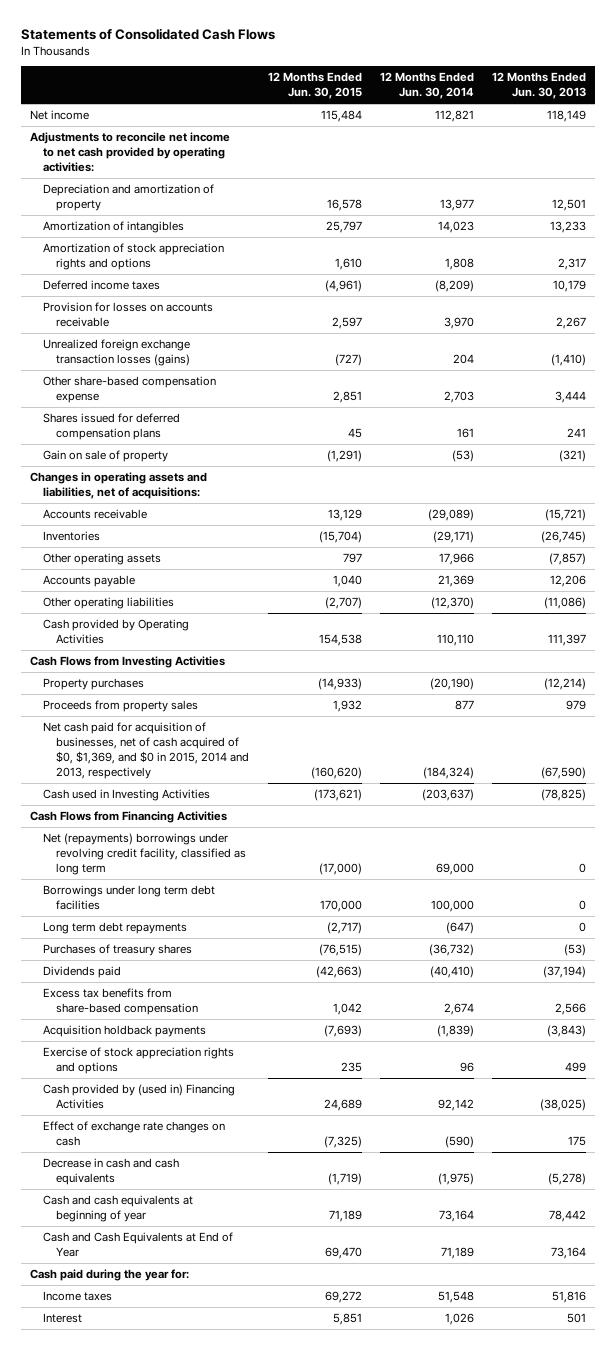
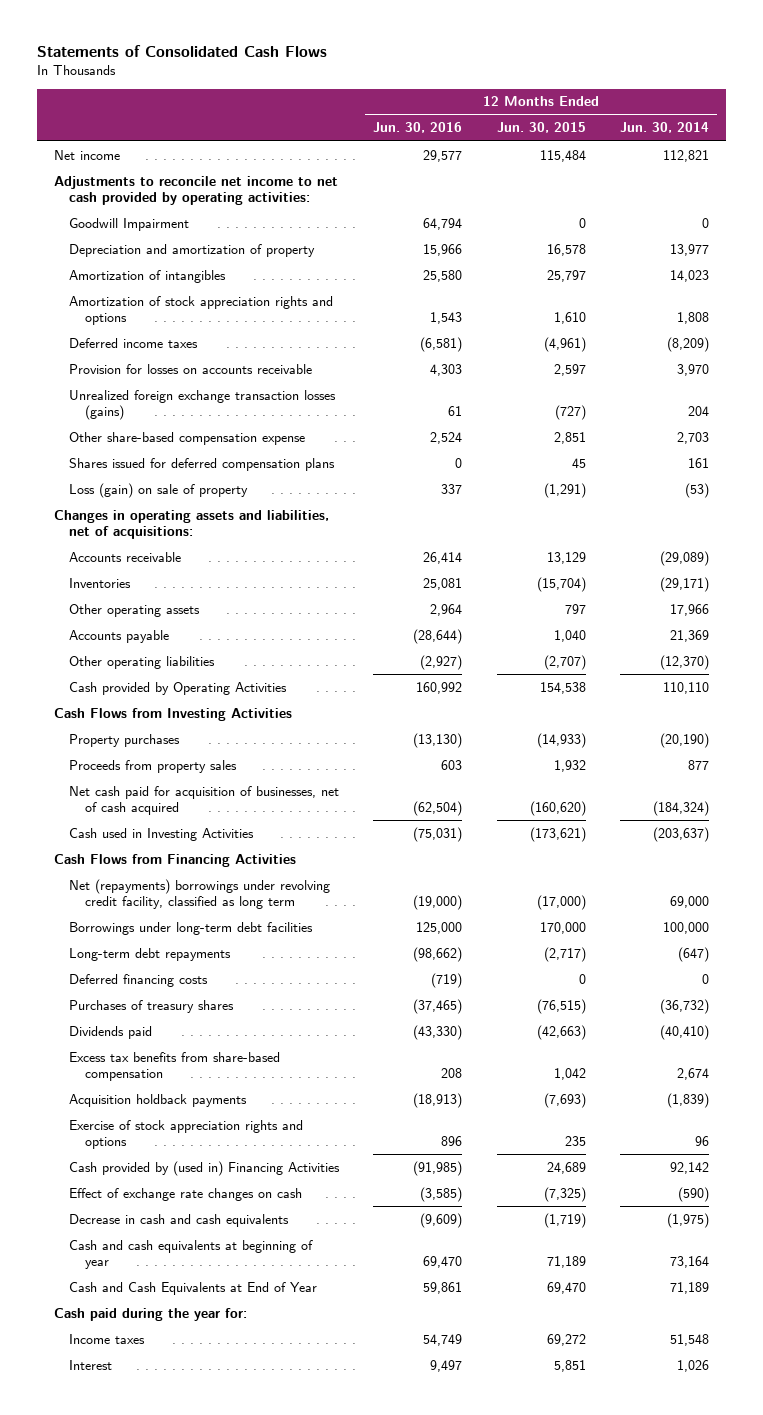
[492,72,587,100] 12 Months Ended Jun. 30, 2013 -> none
none -> [373,122,463,134] Jun. 30, 2016
none -> [69,217,190,231] Goodwill Impairment
[43,450,169,463] Gain on sale of property -> [69,482,249,498] Loss (gain) on sale of property
[43,722,250,779] Net cash paid for acquisition of businesses, net of cash acquired of $0, $1,369, and $0 in 2015, 2014 and 2013, respectively -> [69,785,340,815] Net cash paid for acquisition of businesses, net of cash acquired
[43,885,216,911] Borrowings under long term debt facilities -> [69,921,314,935] Borrowings under long-term debt facilities
[43,922,188,935] Long term debt repayments -> [69,947,232,961] Long-term debt repayments
none -> [69,973,209,987] Deferred financing costs

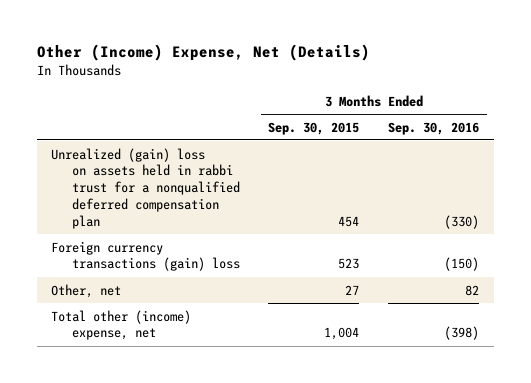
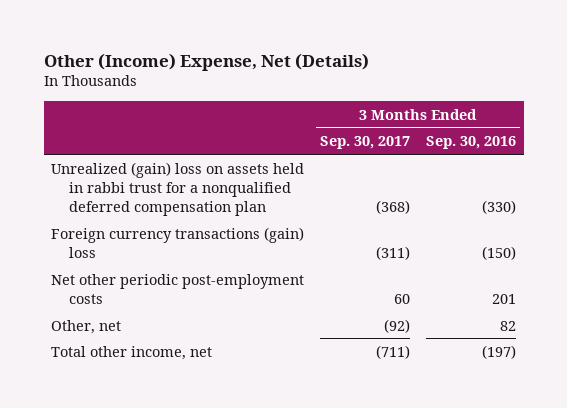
[268,121,360,135] Sep. 30, 2015 -> none
none -> [320,136,411,150] Sep. 30, 2017
none -> [51,273,305,304] Net other periodic post-employment costs
[51,309,192,341] Total other (income) expense, net -> [51,345,213,360] Total other income, net
[444,326,480,341] (398) -> [481,344,516,359] (197)

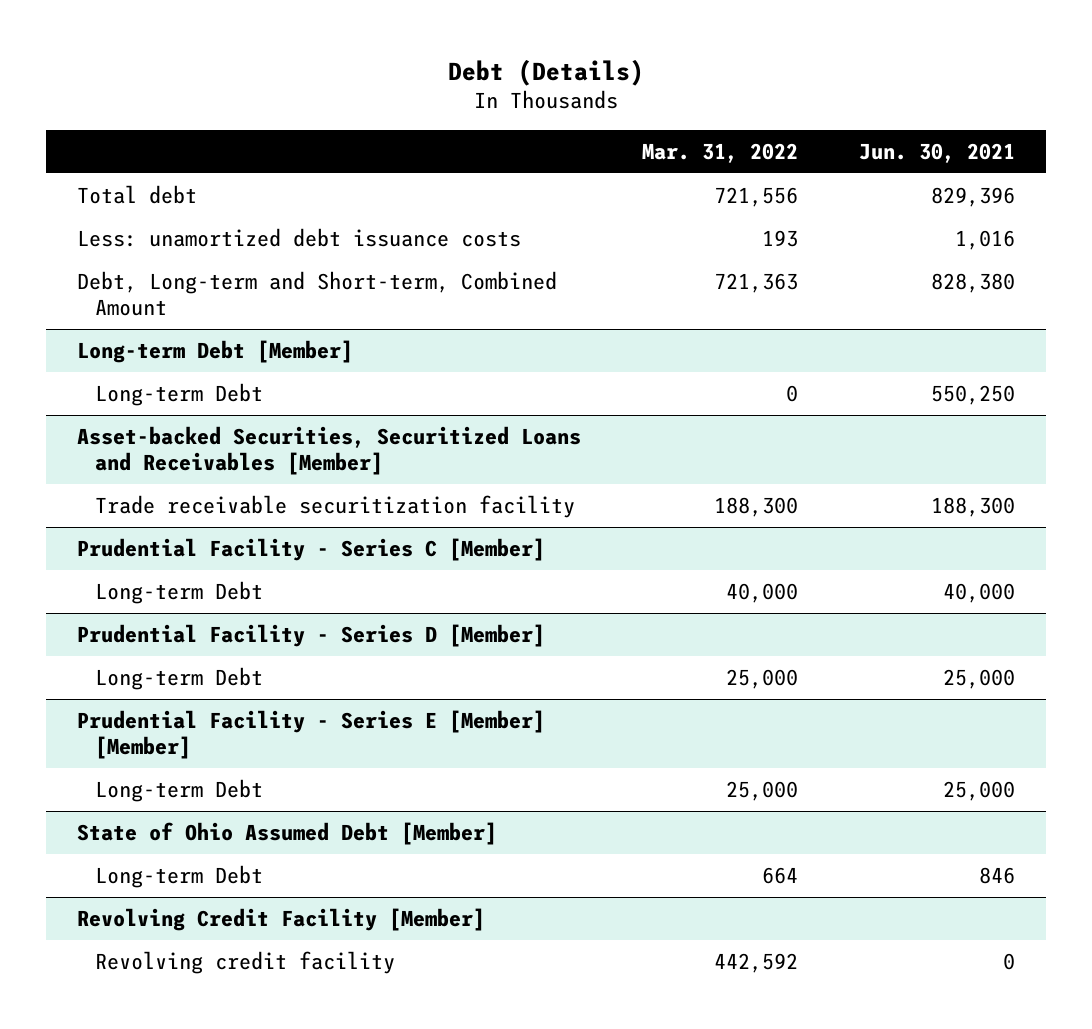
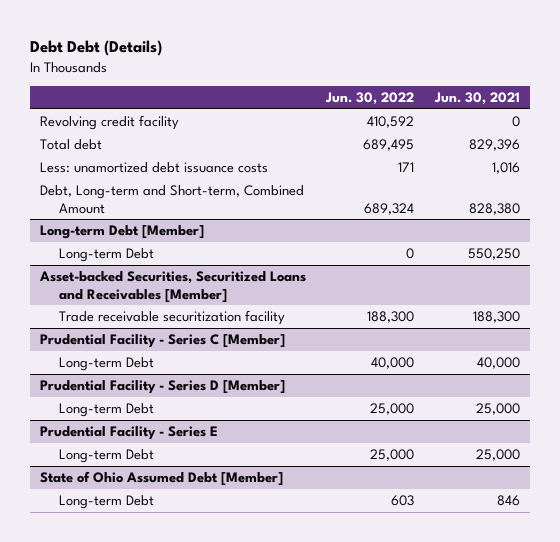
[447,58,644,86] Debt (Details) -> [29,40,162,57] Debt Debt (Details)
[641,142,798,163] Mar. 31, 2022 -> none
none -> [325,92,415,106] Jun. 30, 2022
none -> [39,115,179,131] Revolving credit facility
[76,709,545,759] Prudential Facility - Series E [Member] [Member] -> [39,426,218,441] Prudential Facility - Series E
[76,907,485,931] Revolving Credit Facility [Member] -> none
[95,950,396,974] Revolving credit facility -> none

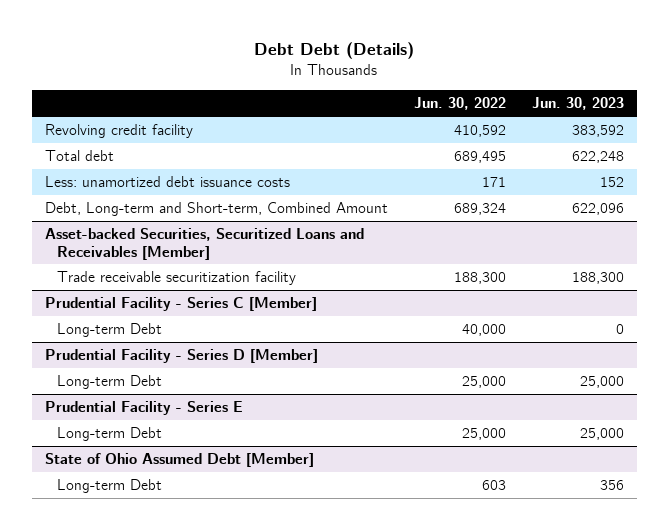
[433,92,520,106] Jun. 30, 2021 -> none
none -> [531,97,624,111] Jun. 30, 2023
[39,225,204,240] Long-term Debt [Member] -> none
[58,248,154,263] Long-term Debt -> none

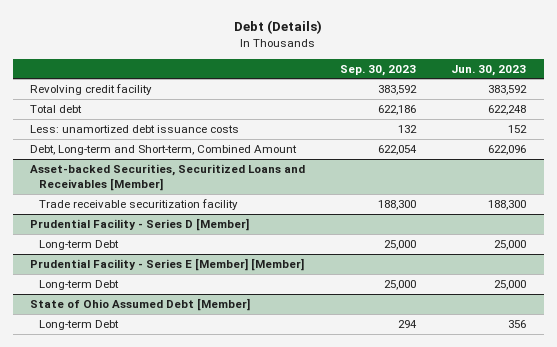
[254,42,415,60] Debt Debt (Details) -> [234,20,323,35] Debt (Details)
[413,97,506,111] Jun. 30, 2022 -> none
none -> [340,64,417,76] Sep. 30, 2023
[44,297,317,312] Prudential Facility - Series C [Member] -> none
[56,323,162,338] Long-term Debt -> none
[44,401,243,416] Prudential Facility - Series E -> [30,257,305,271] Prudential Facility - Series E [Member] [Member]

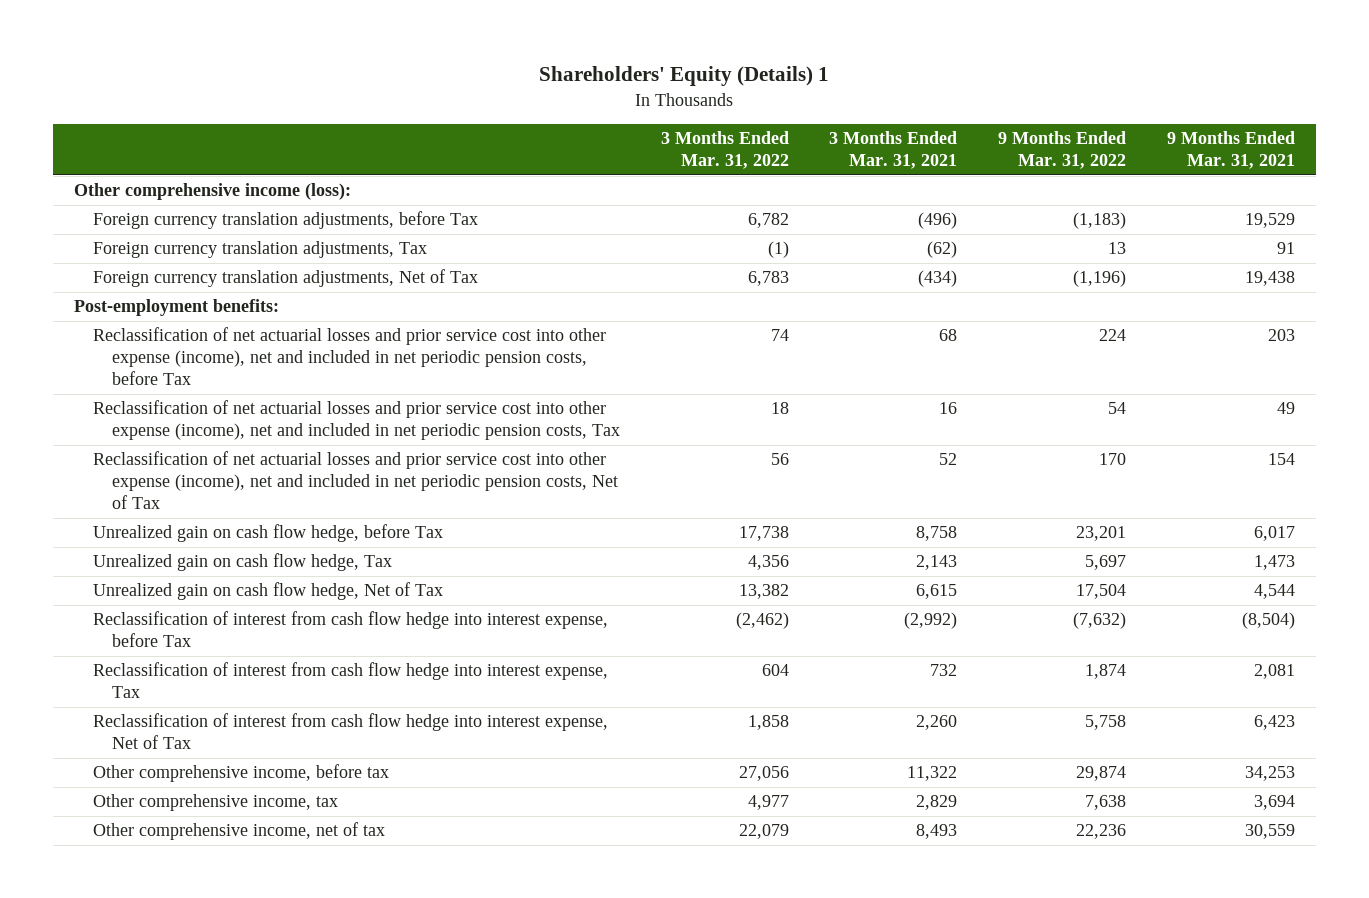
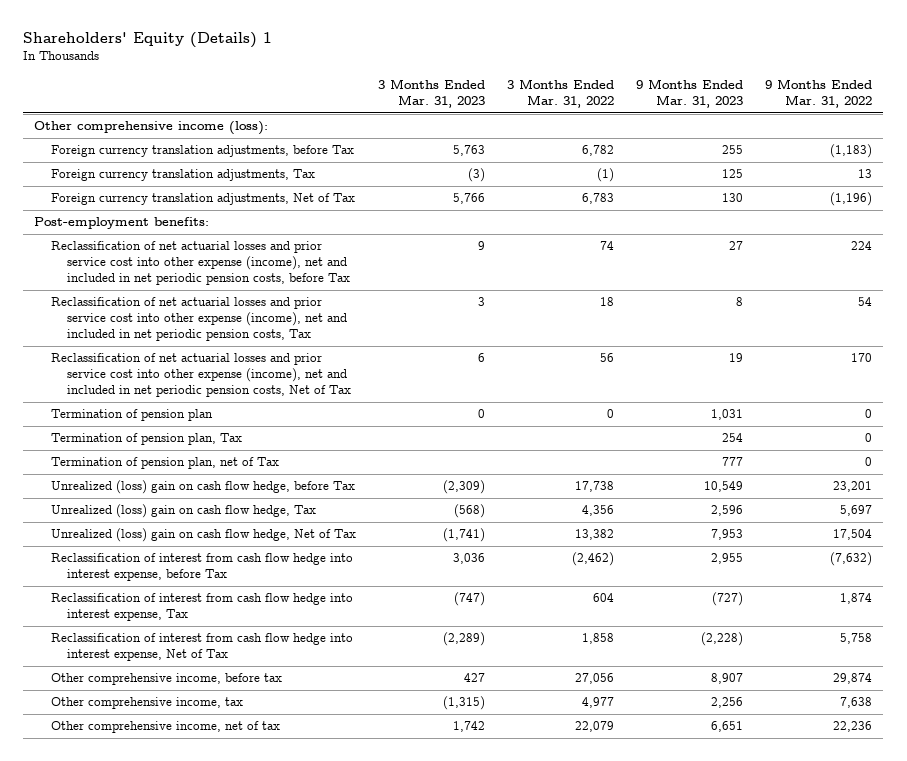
[829,131,958,170] 3 Months Ended Mar. 31, 2021 -> none
[1167,131,1296,170] 9 Months Ended Mar. 31, 2021 -> none
none -> [377,79,485,109] 3 Months Ended Mar. 31, 2023
none -> [635,79,743,109] 9 Months Ended Mar. 31, 2023
none -> [50,409,213,422] Termination of pension plan
none -> [50,433,242,446] Termination of pension plan, Tax
none -> [50,457,279,470] Termination of pension plan, net of Tax
[92,524,443,543] Unrealized gain on cash flow hedge, before Tax -> [50,480,355,495] Unrealized (loss) gain on cash flow hedge, before Tax
[92,553,392,572] Unrealized gain on cash flow hedge, Tax -> [50,504,316,519] Unrealized (loss) gain on cash flow hedge, Tax
[92,582,443,601] Unrealized gain on cash flow hedge, Net of Tax -> [50,528,356,543] Unrealized (loss) gain on cash flow hedge, Net of Tax

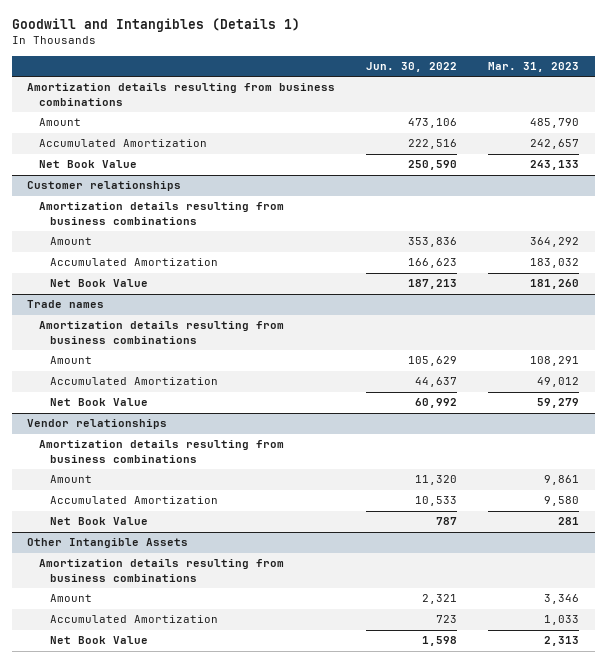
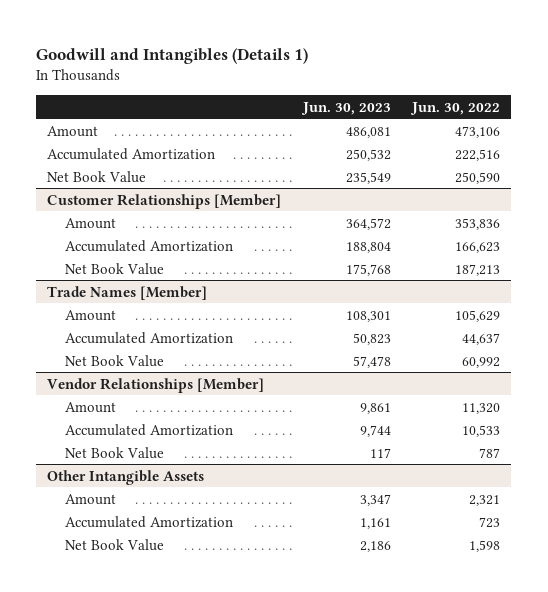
[488,62,580,73] Mar. 31, 2023 -> none
none -> [300,101,391,115] Jun. 30, 2023
[27,83,336,106] Amortization details resulting from business combinations -> none
[38,202,284,225] Amortization details resulting from business combinations -> none
[27,181,182,192] Customer relationships -> [47,193,282,209] Customer Relationships [Member]
[38,321,284,344] Amortization details resulting from business combinations -> none
[27,300,105,309] Trade names -> [47,285,208,300] Trade Names [Member]
[38,440,284,463] Amortization details resulting from business combinations -> none
[27,419,168,430] Vendor relationships -> [47,377,265,393] Vendor Relationships [Member]
[38,559,284,582] Amortization details resulting from business combinations -> none

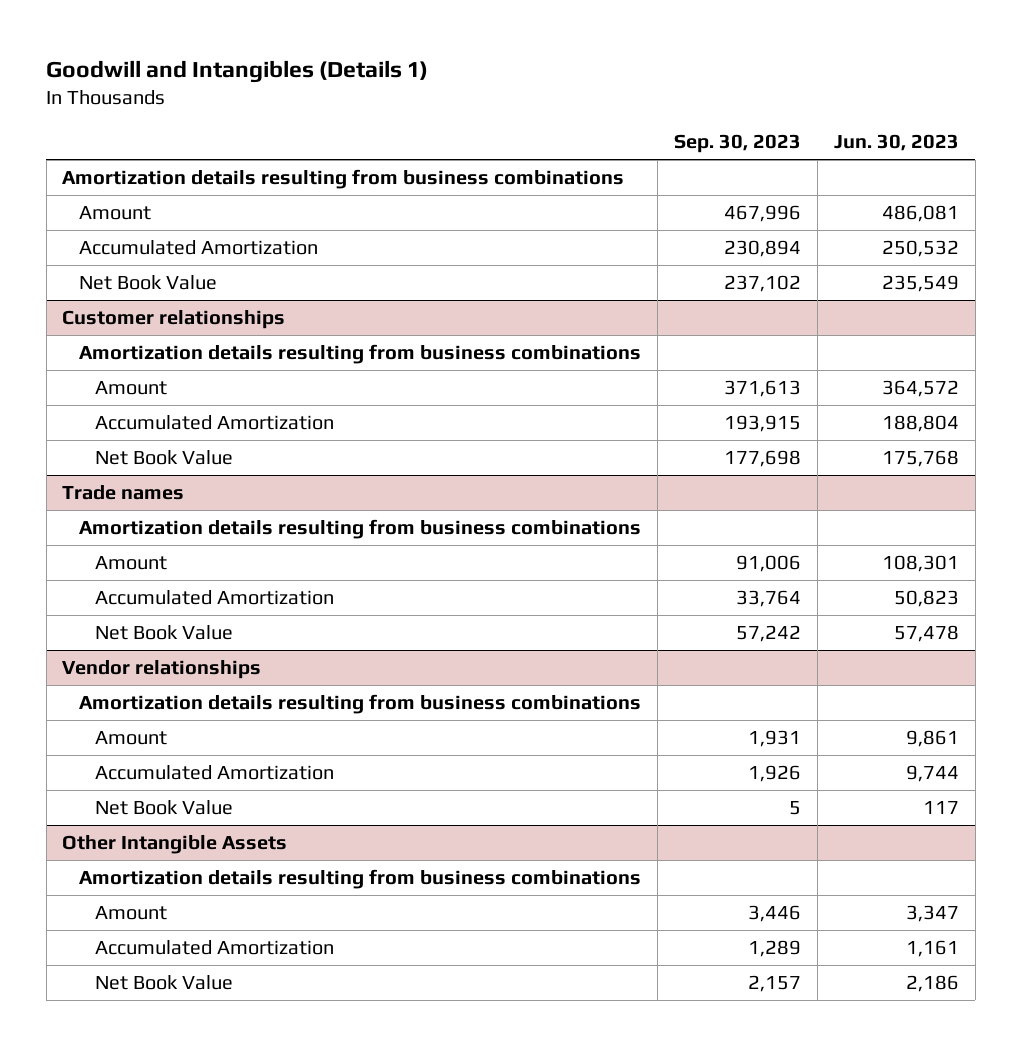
[410,101,501,115] Jun. 30, 2022 -> none
none -> [673,134,801,154] Sep. 30, 2023
none -> [62,169,625,190] Amortization details resulting from business combinations
[47,193,282,209] Customer Relationships [Member] -> [62,310,286,330] Customer relationships
none -> [78,344,641,365] Amortization details resulting from business combinations
[47,285,208,300] Trade Names [Member] -> [62,485,185,501] Trade names
none -> [78,519,641,540] Amortization details resulting from business combinations
[47,377,265,393] Vendor Relationships [Member] -> [62,660,262,680] Vendor relationships
none -> [78,694,641,715] Amortization details resulting from business combinations
none -> [78,869,641,890] Amortization details resulting from business combinations

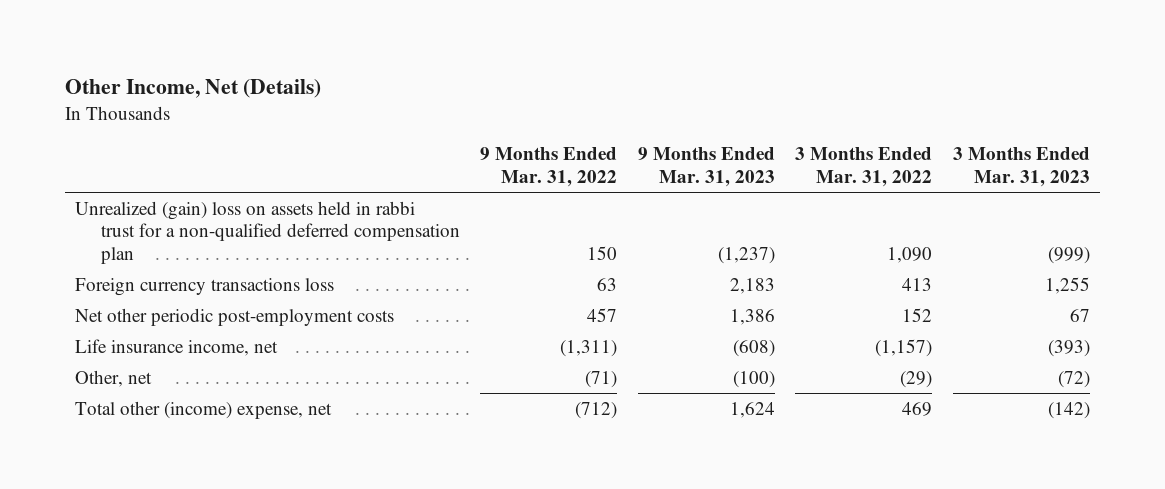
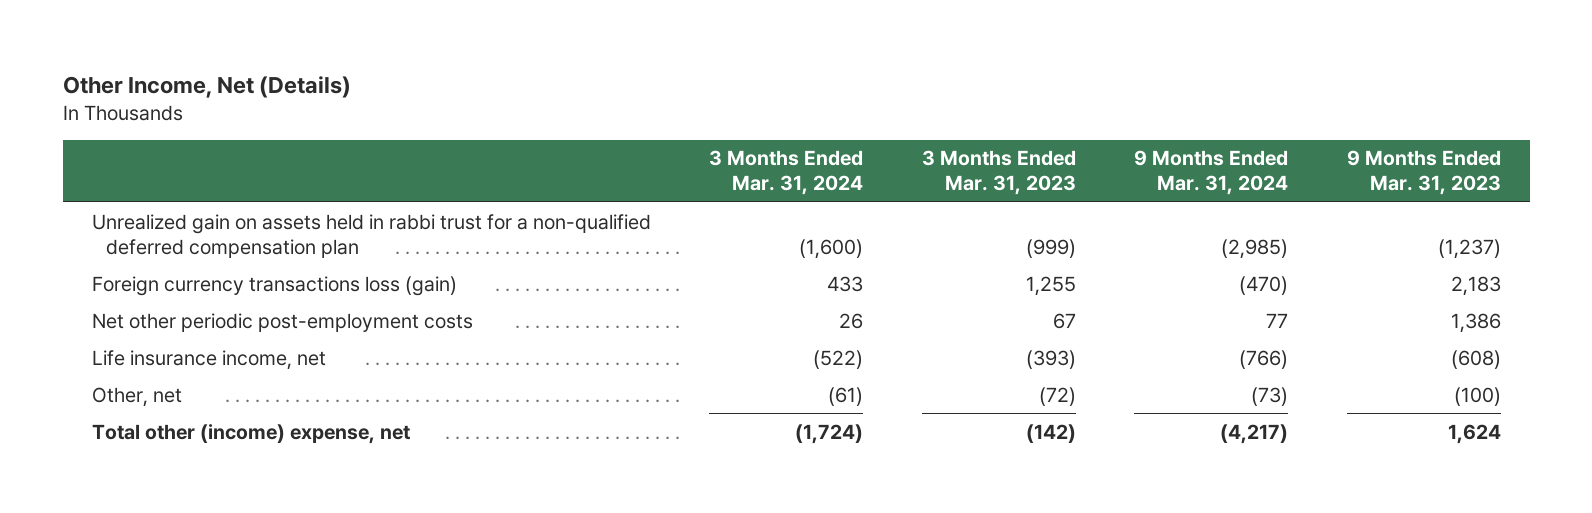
[480,147,618,187] 9 Months Ended Mar. 31, 2022 -> none
[795,147,933,187] 3 Months Ended Mar. 31, 2022 -> none
none -> [709,150,864,196] 3 Months Ended Mar. 31, 2024
none -> [1134,150,1289,196] 9 Months Ended Mar. 31, 2024
[75,200,460,264] Unrealized (gain) loss on assets held in rabbi trust for a non-qualified deferred compensation plan -> [91,213,651,258] Unrealized gain on assets held in rabbi trust for a non-qualified deferred compensation plan
[75,277,335,296] Foreign currency transactions loss -> [91,275,457,296] Foreign currency transactions loss (gain)

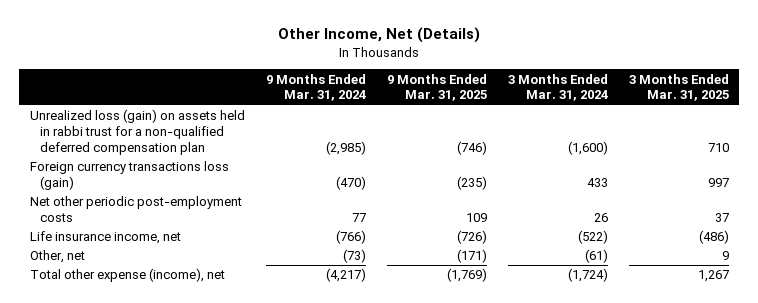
[921,150,1076,196] 3 Months Ended Mar. 31, 2023 -> none
[1346,150,1501,196] 9 Months Ended Mar. 31, 2023 -> none
none -> [386,73,487,102] 9 Months Ended Mar. 31, 2025
none -> [628,73,729,102] 3 Months Ended Mar. 31, 2025
[91,213,651,258] Unrealized gain on assets held in rabbi trust for a non-qualified deferred compensation plan -> [29,109,245,155] Unrealized loss (gain) on assets held in rabbi trust for a non-qualified deferred compensation plan
[91,423,410,444] Total other (income) expense, net -> [29,268,225,283] Total other expense (income), net

